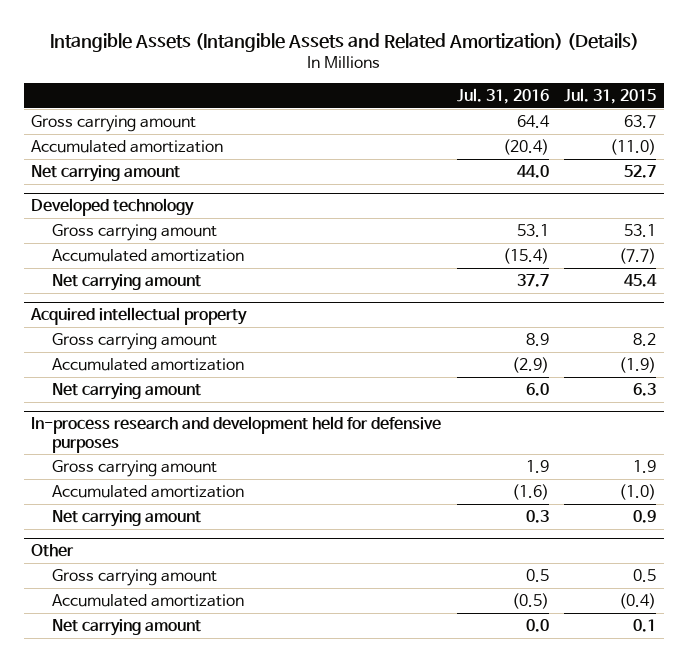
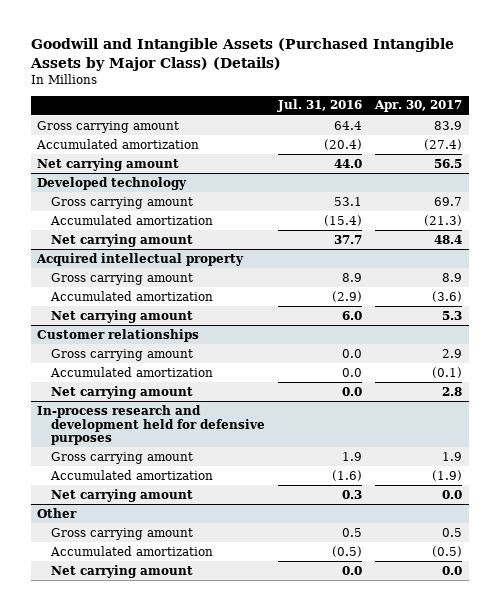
[49,33,639,53] Intangible Assets (Intangible Assets and Related Amortization) (Details) -> [29,38,454,71] Goodwill and Intangible Assets (Purchased Intangible Assets by Major Class) (Details)
[564,88,657,105] Jul. 31, 2015 -> none
none -> [374,100,463,113] Apr. 30, 2017
none -> [37,328,200,342] Customer relationships
none -> [51,348,194,361] Gross carrying amount
none -> [50,366,214,377] Accumulated amortization
none -> [51,385,194,399] Net carrying amount

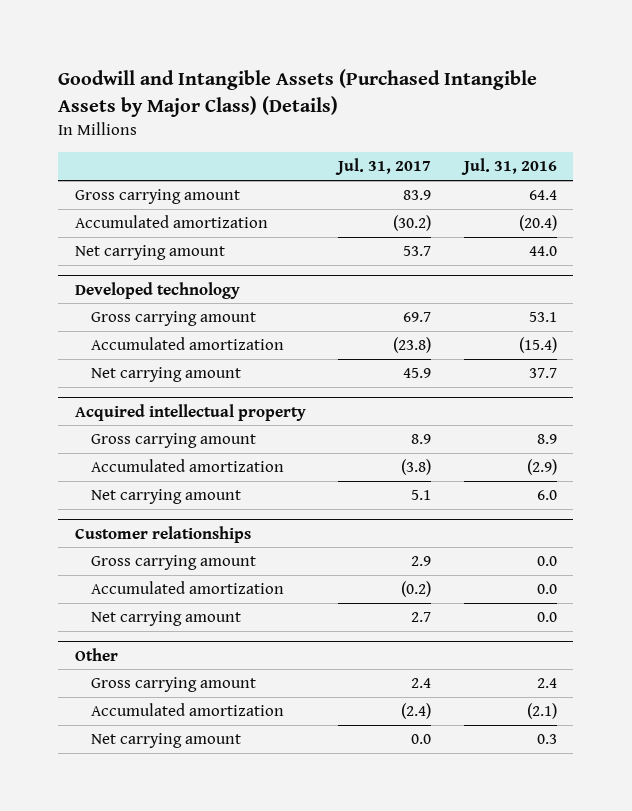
[374,100,463,113] Apr. 30, 2017 -> none
none -> [335,158,432,176] Jul. 31, 2017
[37,404,266,446] In-process research and development held for defensive purposes -> none
[51,451,194,464] Gross carrying amount -> none
[50,469,214,480] Accumulated amortization -> none
[51,488,194,502] Net carrying amount -> none
[342,527,363,537] 0.5 -> [537,678,558,689] 2.4
[332,545,363,557] (0.5) -> [527,703,558,720] (2.1)
[342,565,363,575] 0.0 -> [537,734,558,745] 0.3

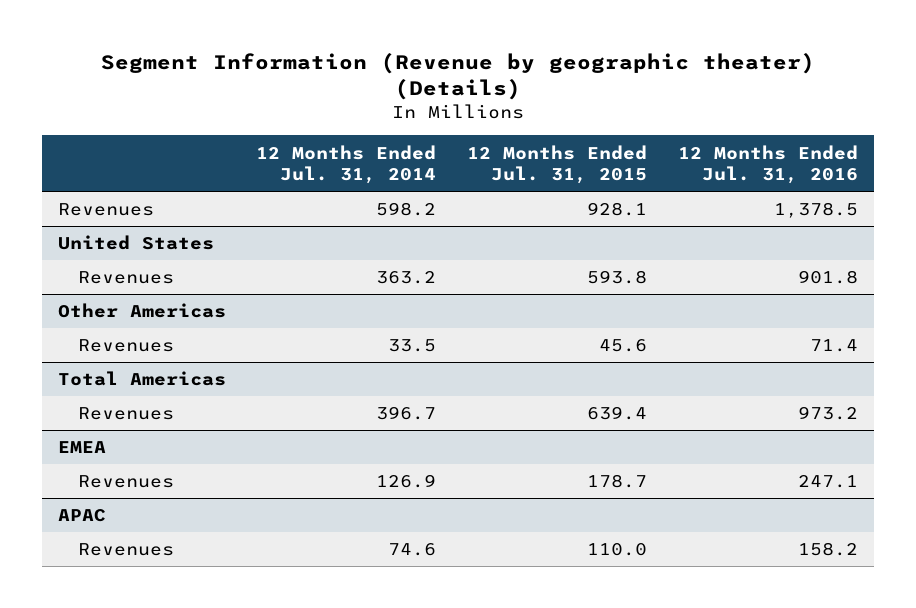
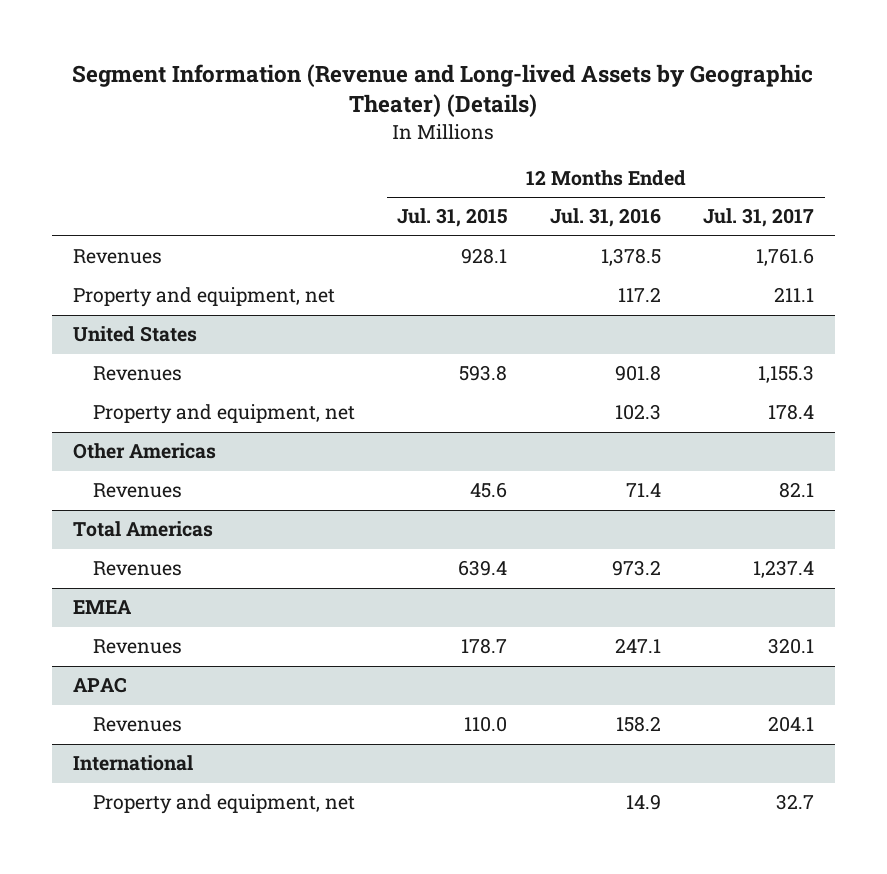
[100,52,815,101] Segment Information (Revenue by geographic theater) (Details) -> [72,64,814,118] Segment Information (Revenue and Long-lived Assets by Geographic Theater) (Details)
[256,144,437,185] 12 Months Ended Jul. 31, 2014 -> none
none -> [703,208,815,228] Jul. 31, 2017
none -> [72,287,335,308] Property and equipment, net
none -> [93,404,356,425] Property and equipment, net
none -> [72,755,193,772] International
none -> [93,794,356,815] Property and equipment, net

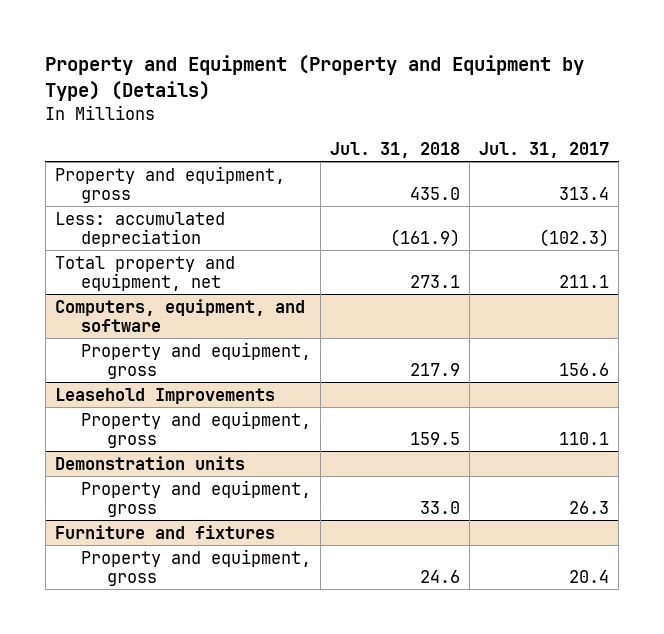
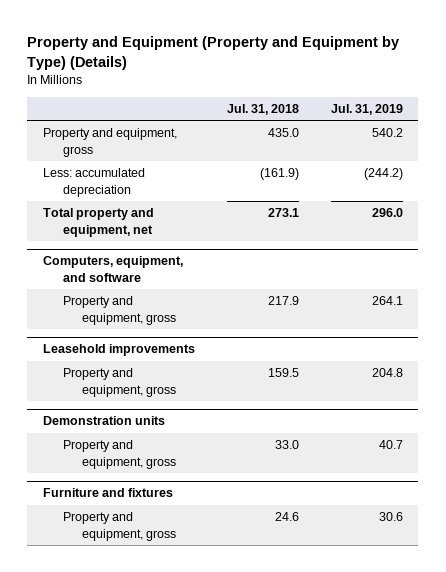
[479,141,610,158] Jul. 31, 2017 -> none
none -> [330,103,403,115] Jul. 31, 2019
[54,387,275,404] Leasehold Improvements -> [43,344,196,357] Leasehold improvements

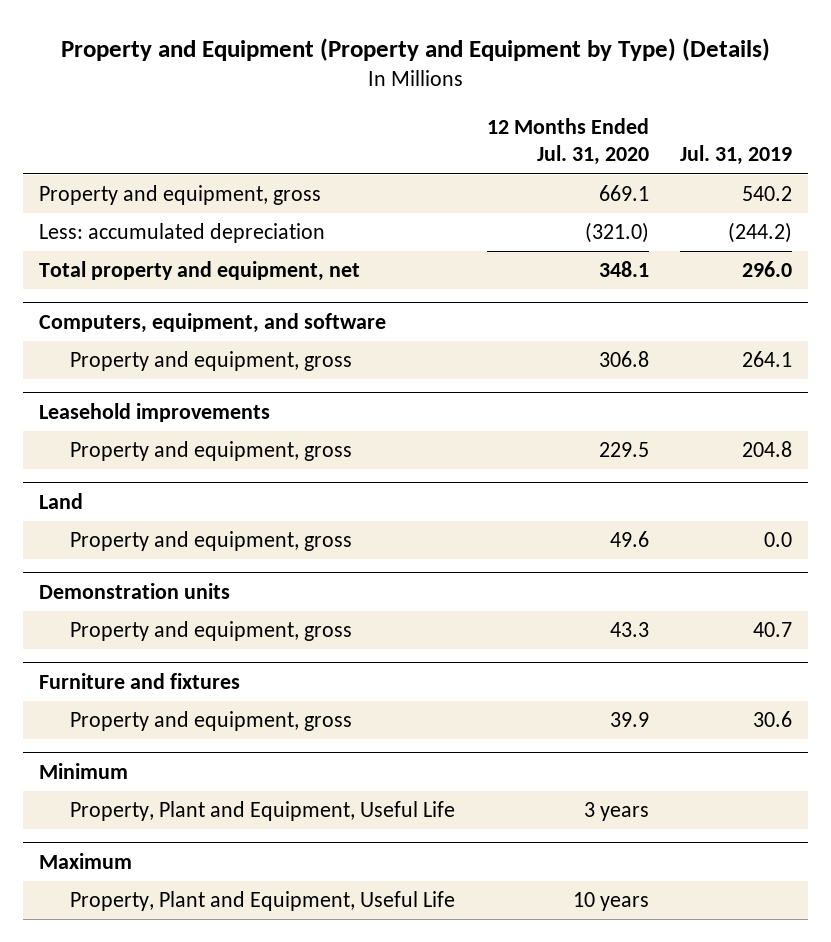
[226,103,299,115] Jul. 31, 2018 -> none
none -> [486,117,649,166] 12 Months Ended Jul. 31, 2020
none -> [38,493,83,510] Land
none -> [70,531,353,552] Property and equipment, gross
none -> [38,763,128,780] Minimum
none -> [70,801,456,822] Property, Plant and Equipment, Useful Life
none -> [38,853,132,870] Maximum
none -> [70,891,456,912] Property, Plant and Equipment, Useful Life

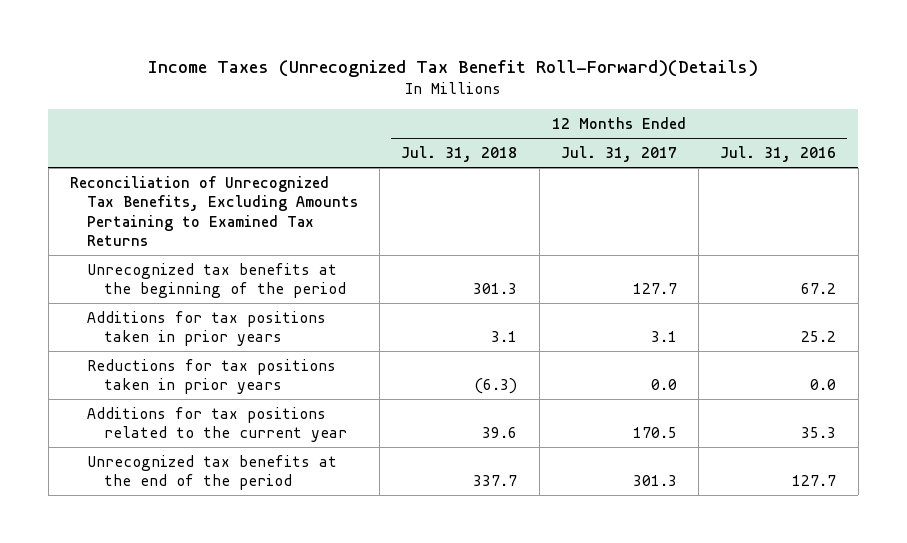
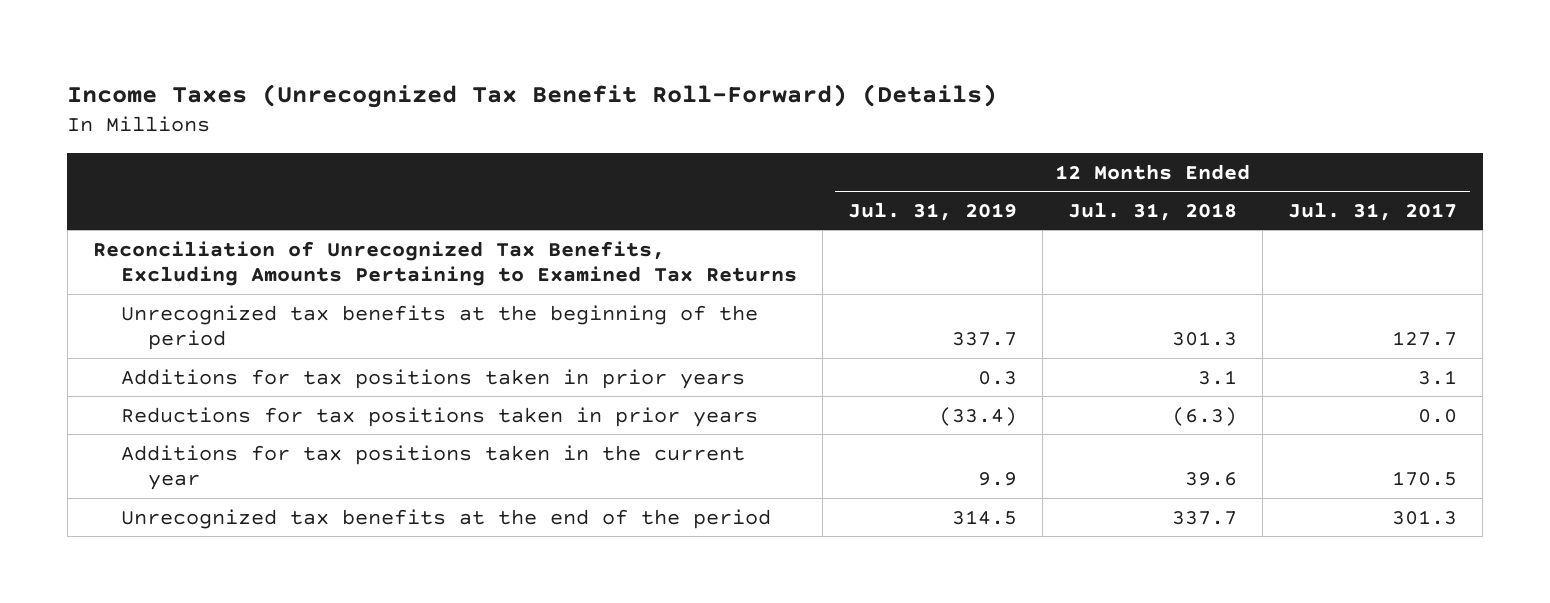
[148,59,759,77] Income Taxes (Unrecognized Tax Benefit Roll-Forward)(Details) -> [67,83,998,108] Income Taxes (Unrecognized Tax Benefit Roll-Forward) (Details)
[720,146,837,163] Jul. 31, 2016 -> none
none -> [847,201,1017,221] Jul. 31, 2019
[86,406,347,443] Additions for tax positions related to the current year -> [120,444,745,491] Additions for tax positions taken in the current year

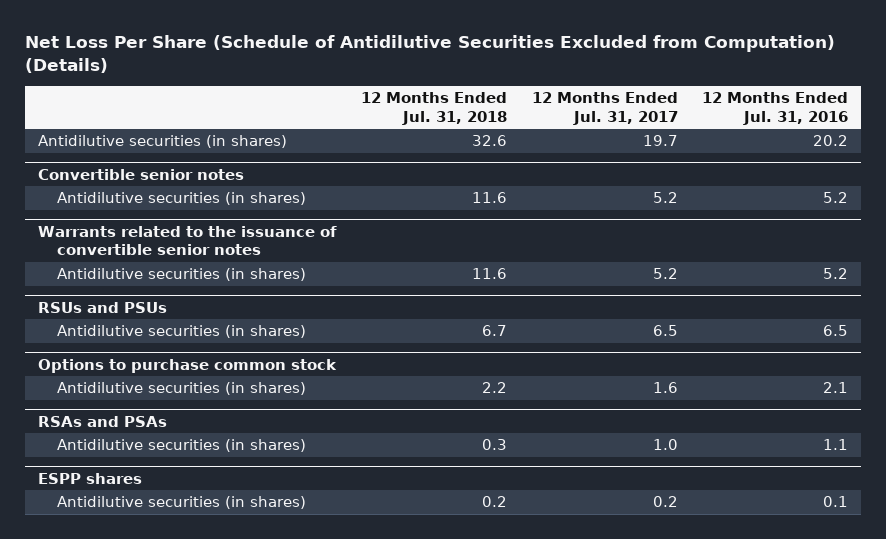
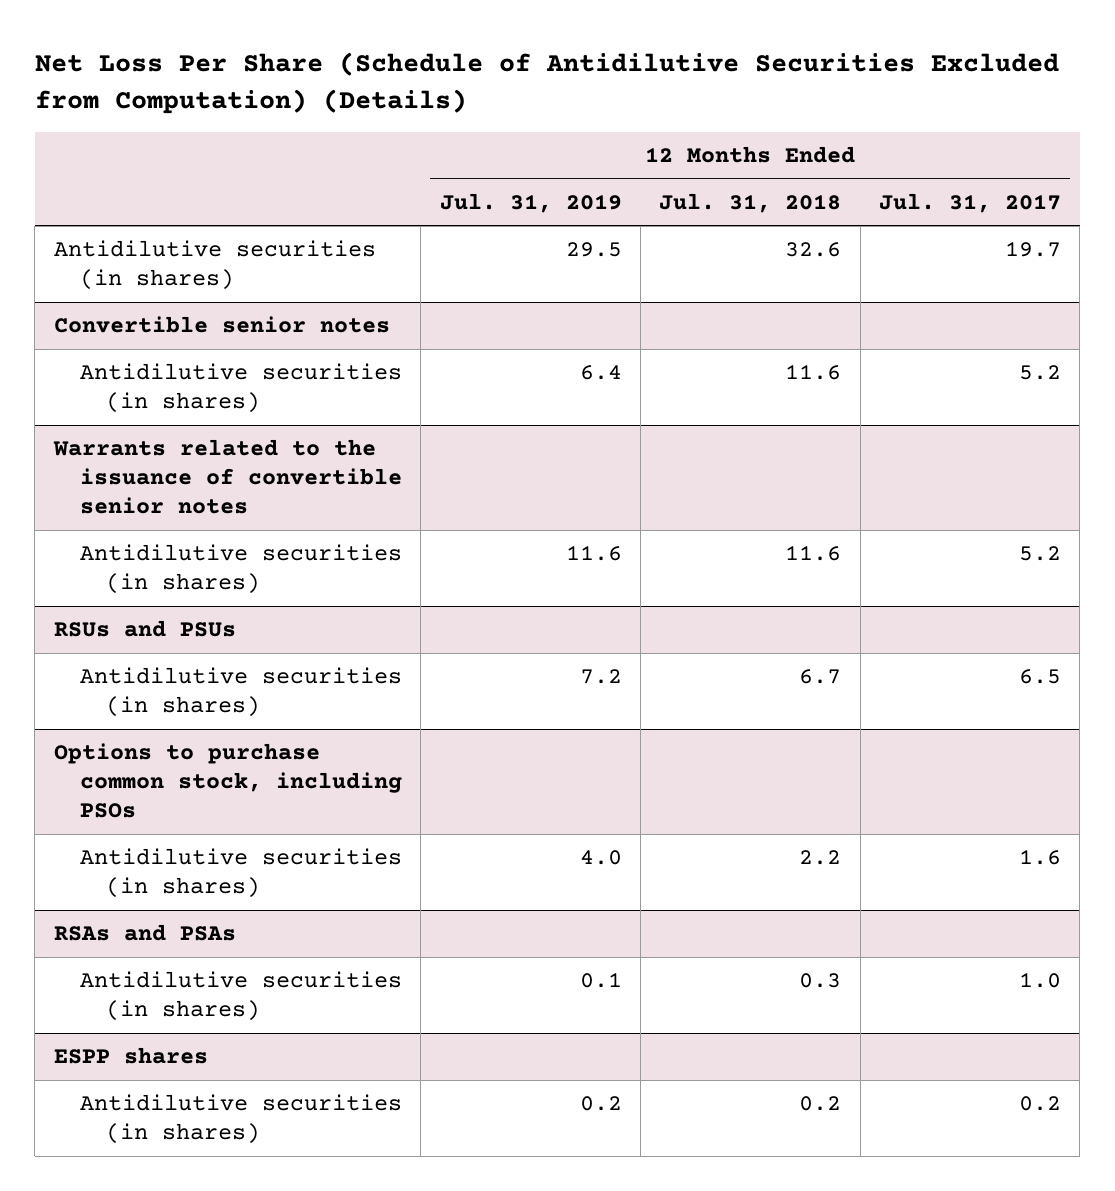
[702,92,849,125] 12 Months Ended Jul. 31, 2016 -> none
none -> [439,192,622,213] Jul. 31, 2019
[37,358,337,373] Options to purchase common stock -> [53,743,402,819] Options to purchase common stock, including PSOs

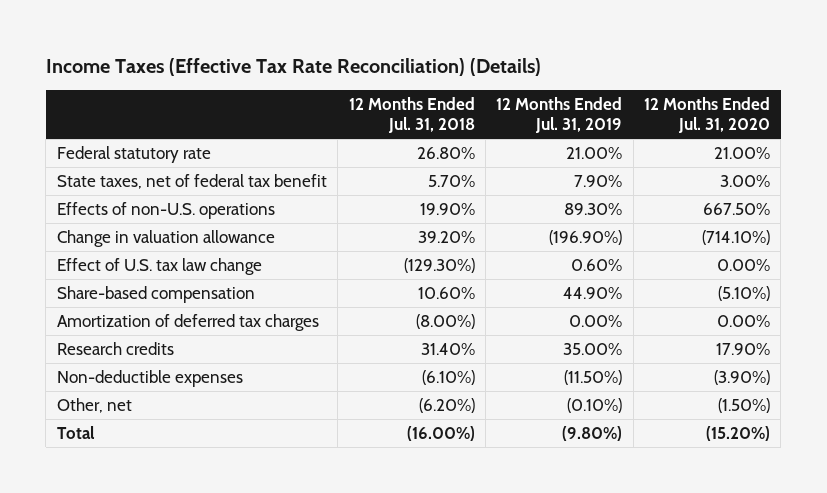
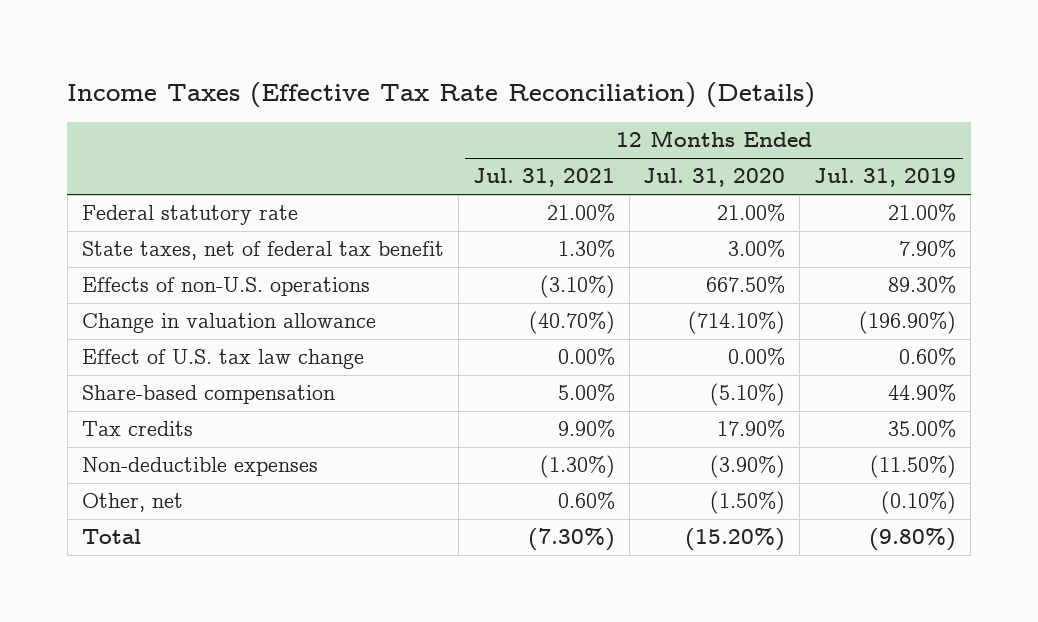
[348,96,475,134] 12 Months Ended Jul. 31, 2018 -> none
none -> [472,168,615,188] Jul. 31, 2021
[56,313,319,331] Amortization of deferred tax charges -> none
[56,341,174,355] Research credits -> [81,421,193,437] Tax credits

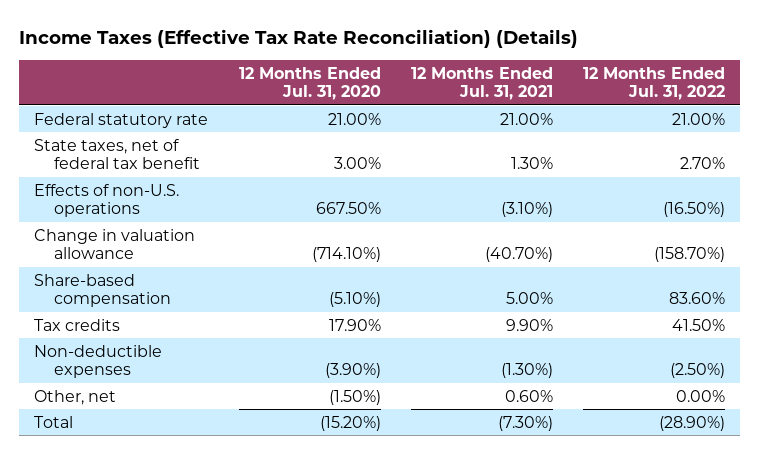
[814,168,957,188] Jul. 31, 2019 -> none
none -> [582,66,725,101] 12 Months Ended Jul. 31, 2022
[81,349,364,370] Effect of U.S. tax law change -> none

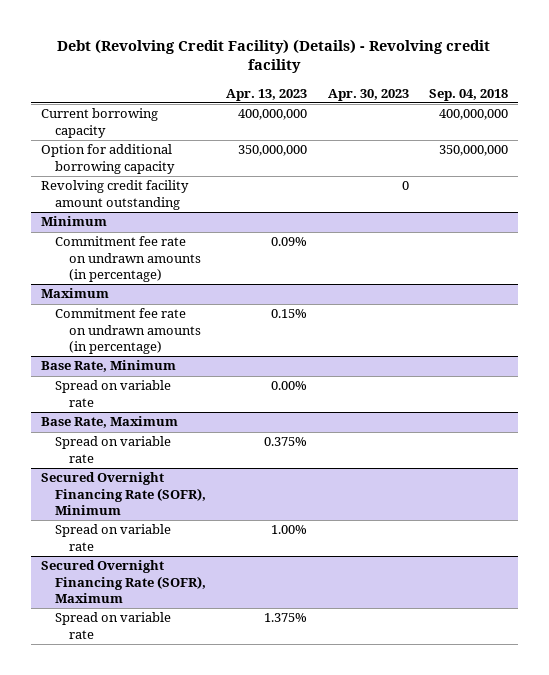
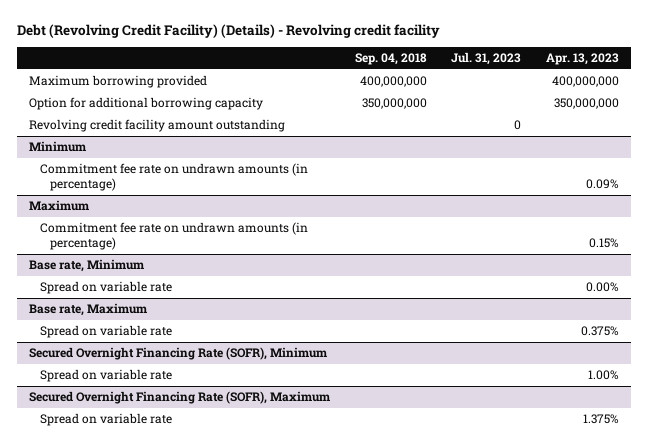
[327,88,409,101] Apr. 30, 2023 -> none
none -> [451,52,522,66] Jul. 31, 2023
[40,108,158,138] Current borrowing capacity -> none
none -> [29,75,208,89] Maximum borrowing provided
[40,360,176,373] Base Rate, Minimum -> [29,259,145,273] Base rate, Minimum
[40,416,178,429] Base Rate, Maximum -> [29,303,148,317] Base rate, Maximum

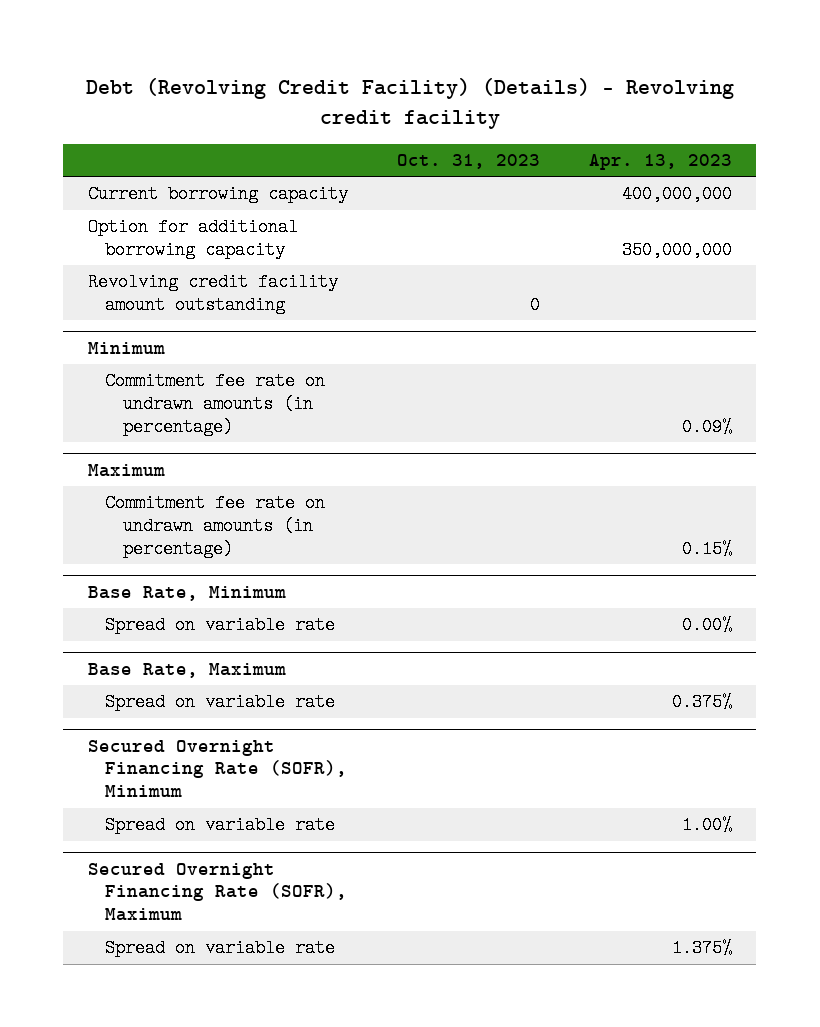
[354,53,427,66] Sep. 04, 2018 -> none
[451,52,522,66] Jul. 31, 2023 -> none
none -> [396,154,540,170] Oct. 31, 2023
[29,75,208,89] Maximum borrowing provided -> none
none -> [87,185,348,204] Current borrowing capacity
[29,259,145,273] Base rate, Minimum -> [87,585,286,601] Base Rate, Minimum
[29,303,148,317] Base rate, Maximum -> [87,662,286,678] Base Rate, Maximum

